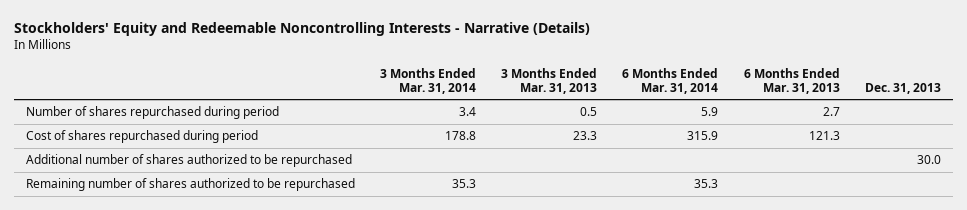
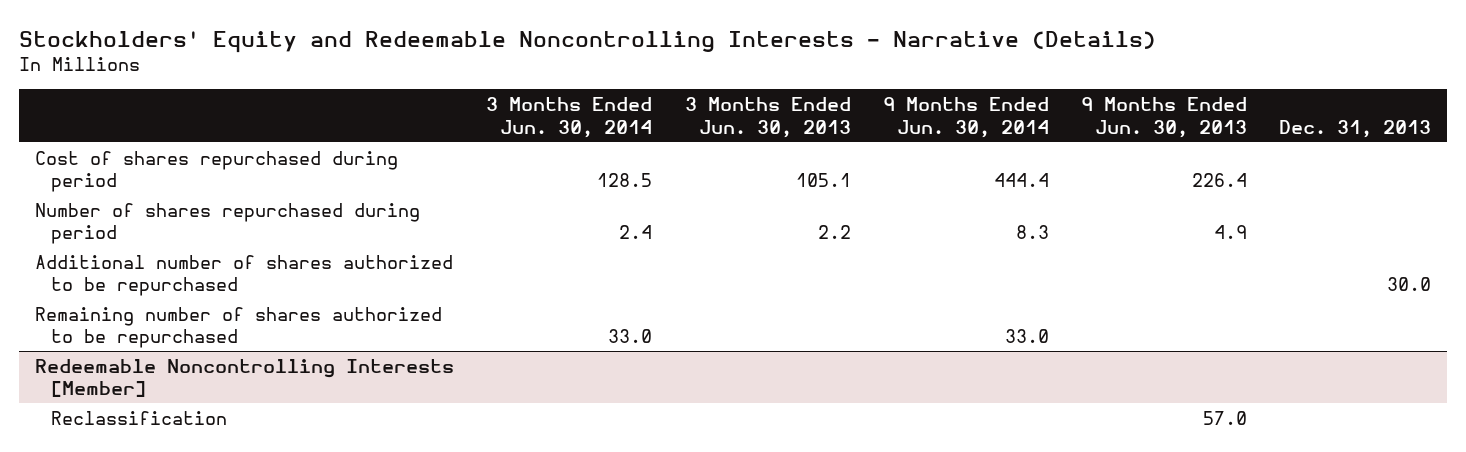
[380,67,477,94] 3 Months Ended Mar. 31, 2014 -> none
[501,67,598,94] 3 Months Ended Mar. 31, 2013 -> none
[622,67,719,94] 6 Months Ended Mar. 31, 2014 -> none
[743,67,840,94] 6 Months Ended Mar. 31, 2013 -> none
none -> [486,97,653,138] 3 Months Ended Jun. 30, 2014
none -> [684,97,851,138] 3 Months Ended Jun. 30, 2013
none -> [882,97,1049,138] 9 Months Ended Jun. 30, 2014
none -> [1080,97,1247,138] 9 Months Ended Jun. 30, 2013
[26,106,280,120] Number of shares repurchased during period -> [35,202,421,245] Number of shares repurchased during period
none -> [35,358,455,398] Redeemable Noncontrolling Interests [Member]
none -> [50,410,227,425] Reclassification

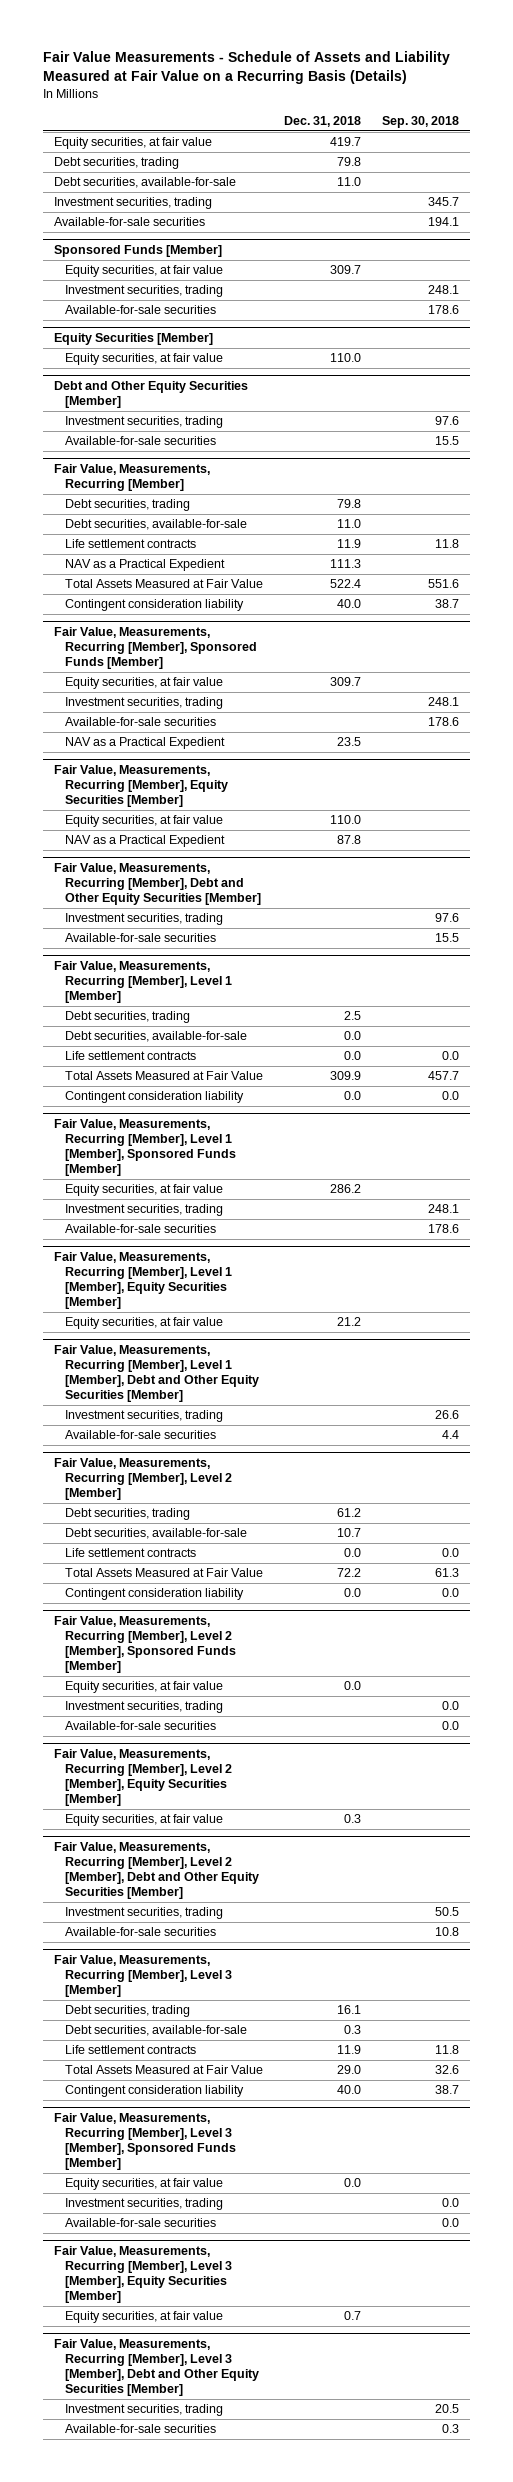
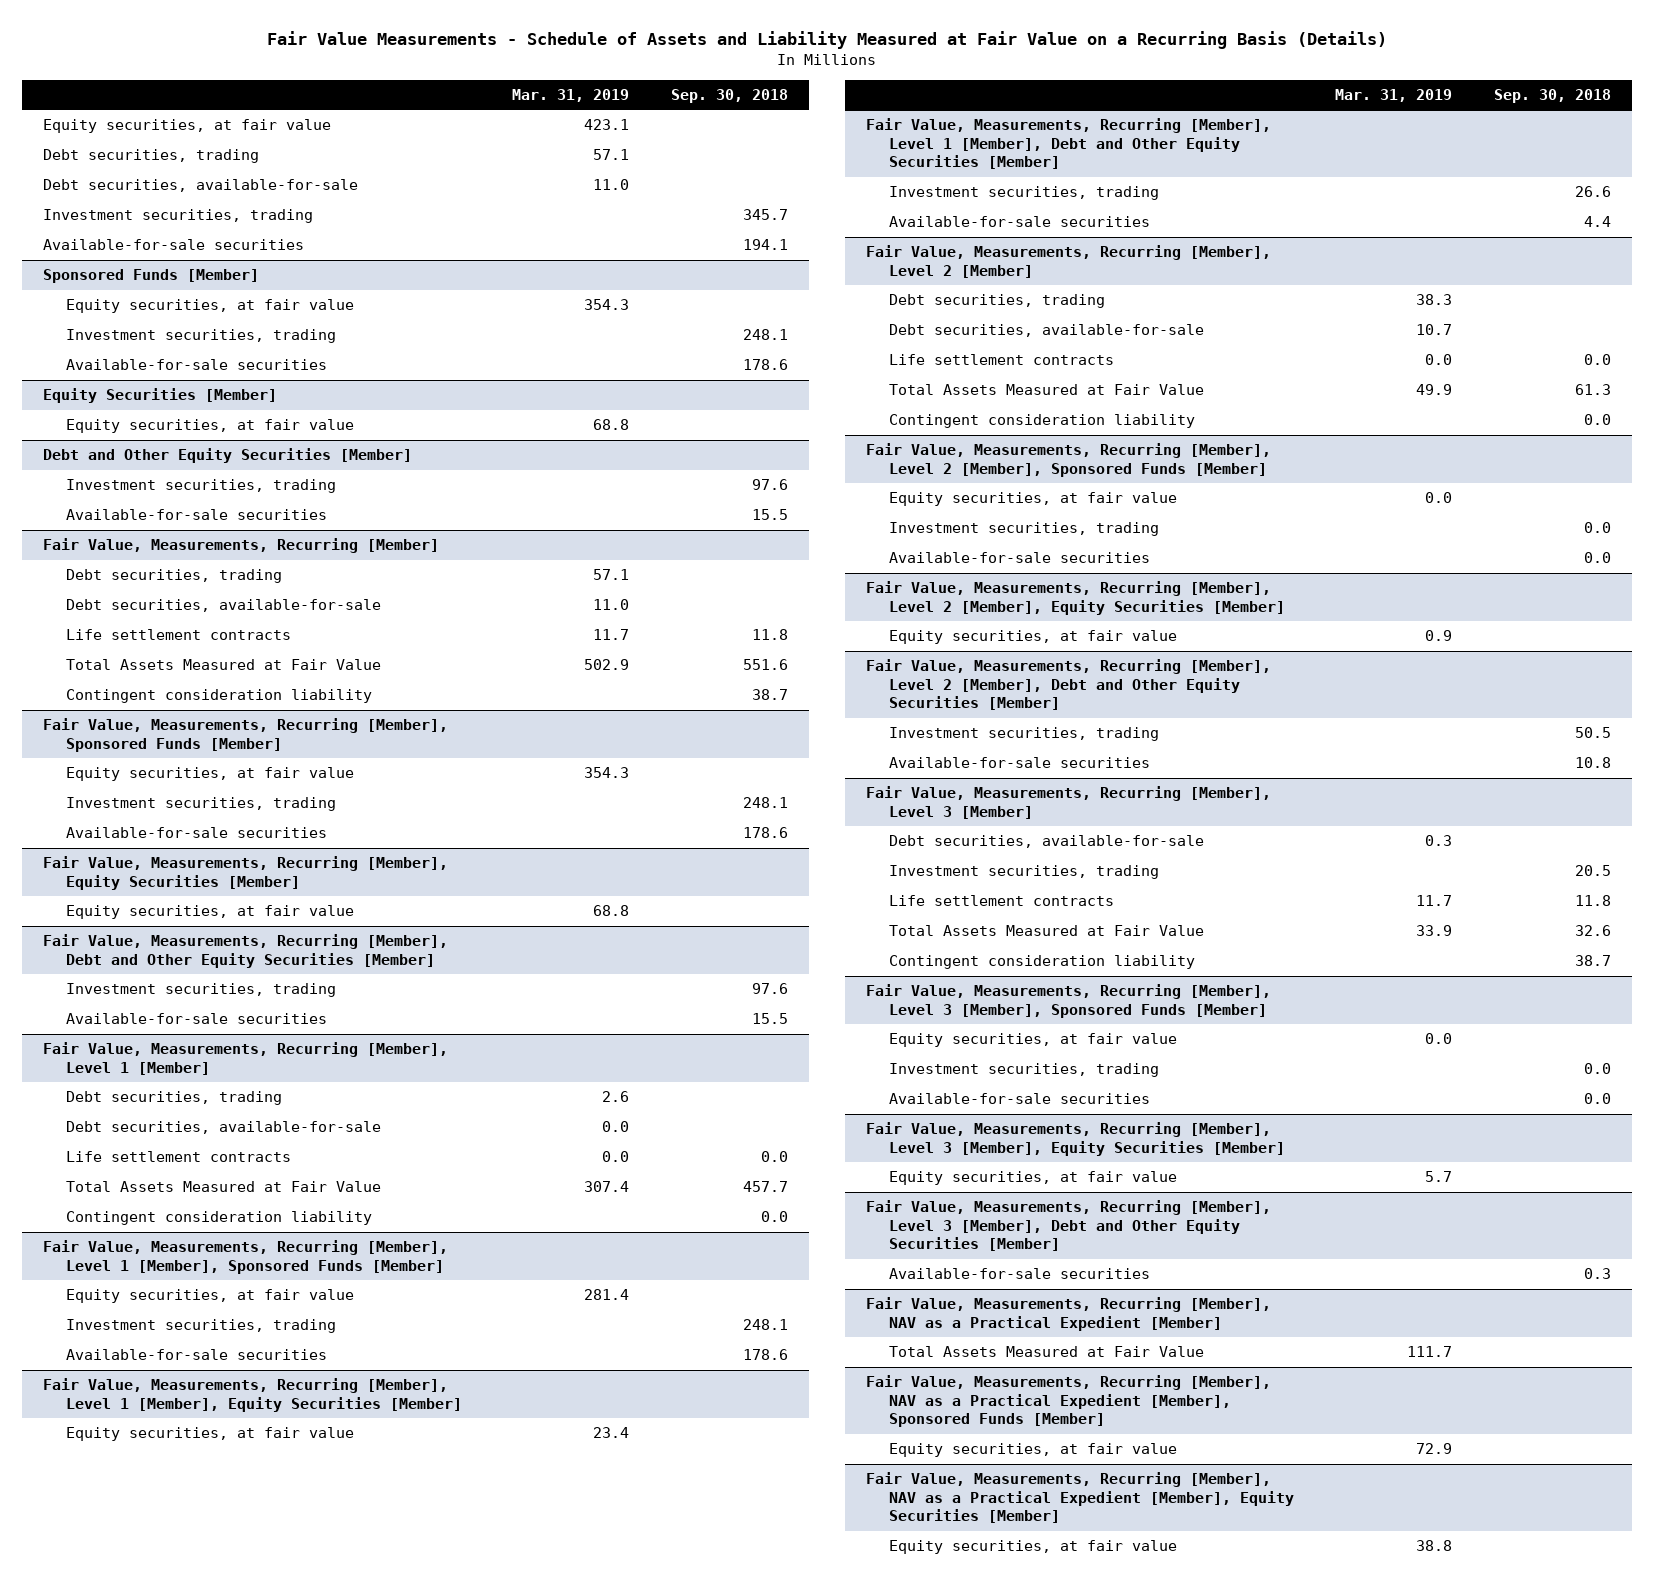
[284,115,362,127] Dec. 31, 2018 -> none
none -> [512,88,630,102] Mar. 31, 2019
[64,559,225,572] NAV as a Practical Expedient -> none
[64,737,225,750] NAV as a Practical Expedient -> none
[64,835,225,848] NAV as a Practical Expedient -> none
[64,2005,190,2018] Debt securities, trading -> none
none -> [888,865,1159,880] Investment securities, trading
[64,2404,223,2417] Investment securities, trading -> none
none -> [865,1297,1271,1331] Fair Value, Measurements, Recurring [Member], NAV as a Practical Expedient [Member]
none -> [888,1346,1204,1358] Total Assets Measured at Fair Value
none -> [865,1375,1271,1428] Fair Value, Measurements, Recurring [Member], NAV as a Practical Expedient [Member], Sponsored Funds [Member]
none -> [888,1443,1177,1458] Equity securities, at fair value
none -> [865,1472,1294,1524] Fair Value, Measurements, Recurring [Member], NAV as a Practical Expedient [Member], Equity Securities [Member]
none -> [888,1540,1177,1555] Equity securities, at fair value

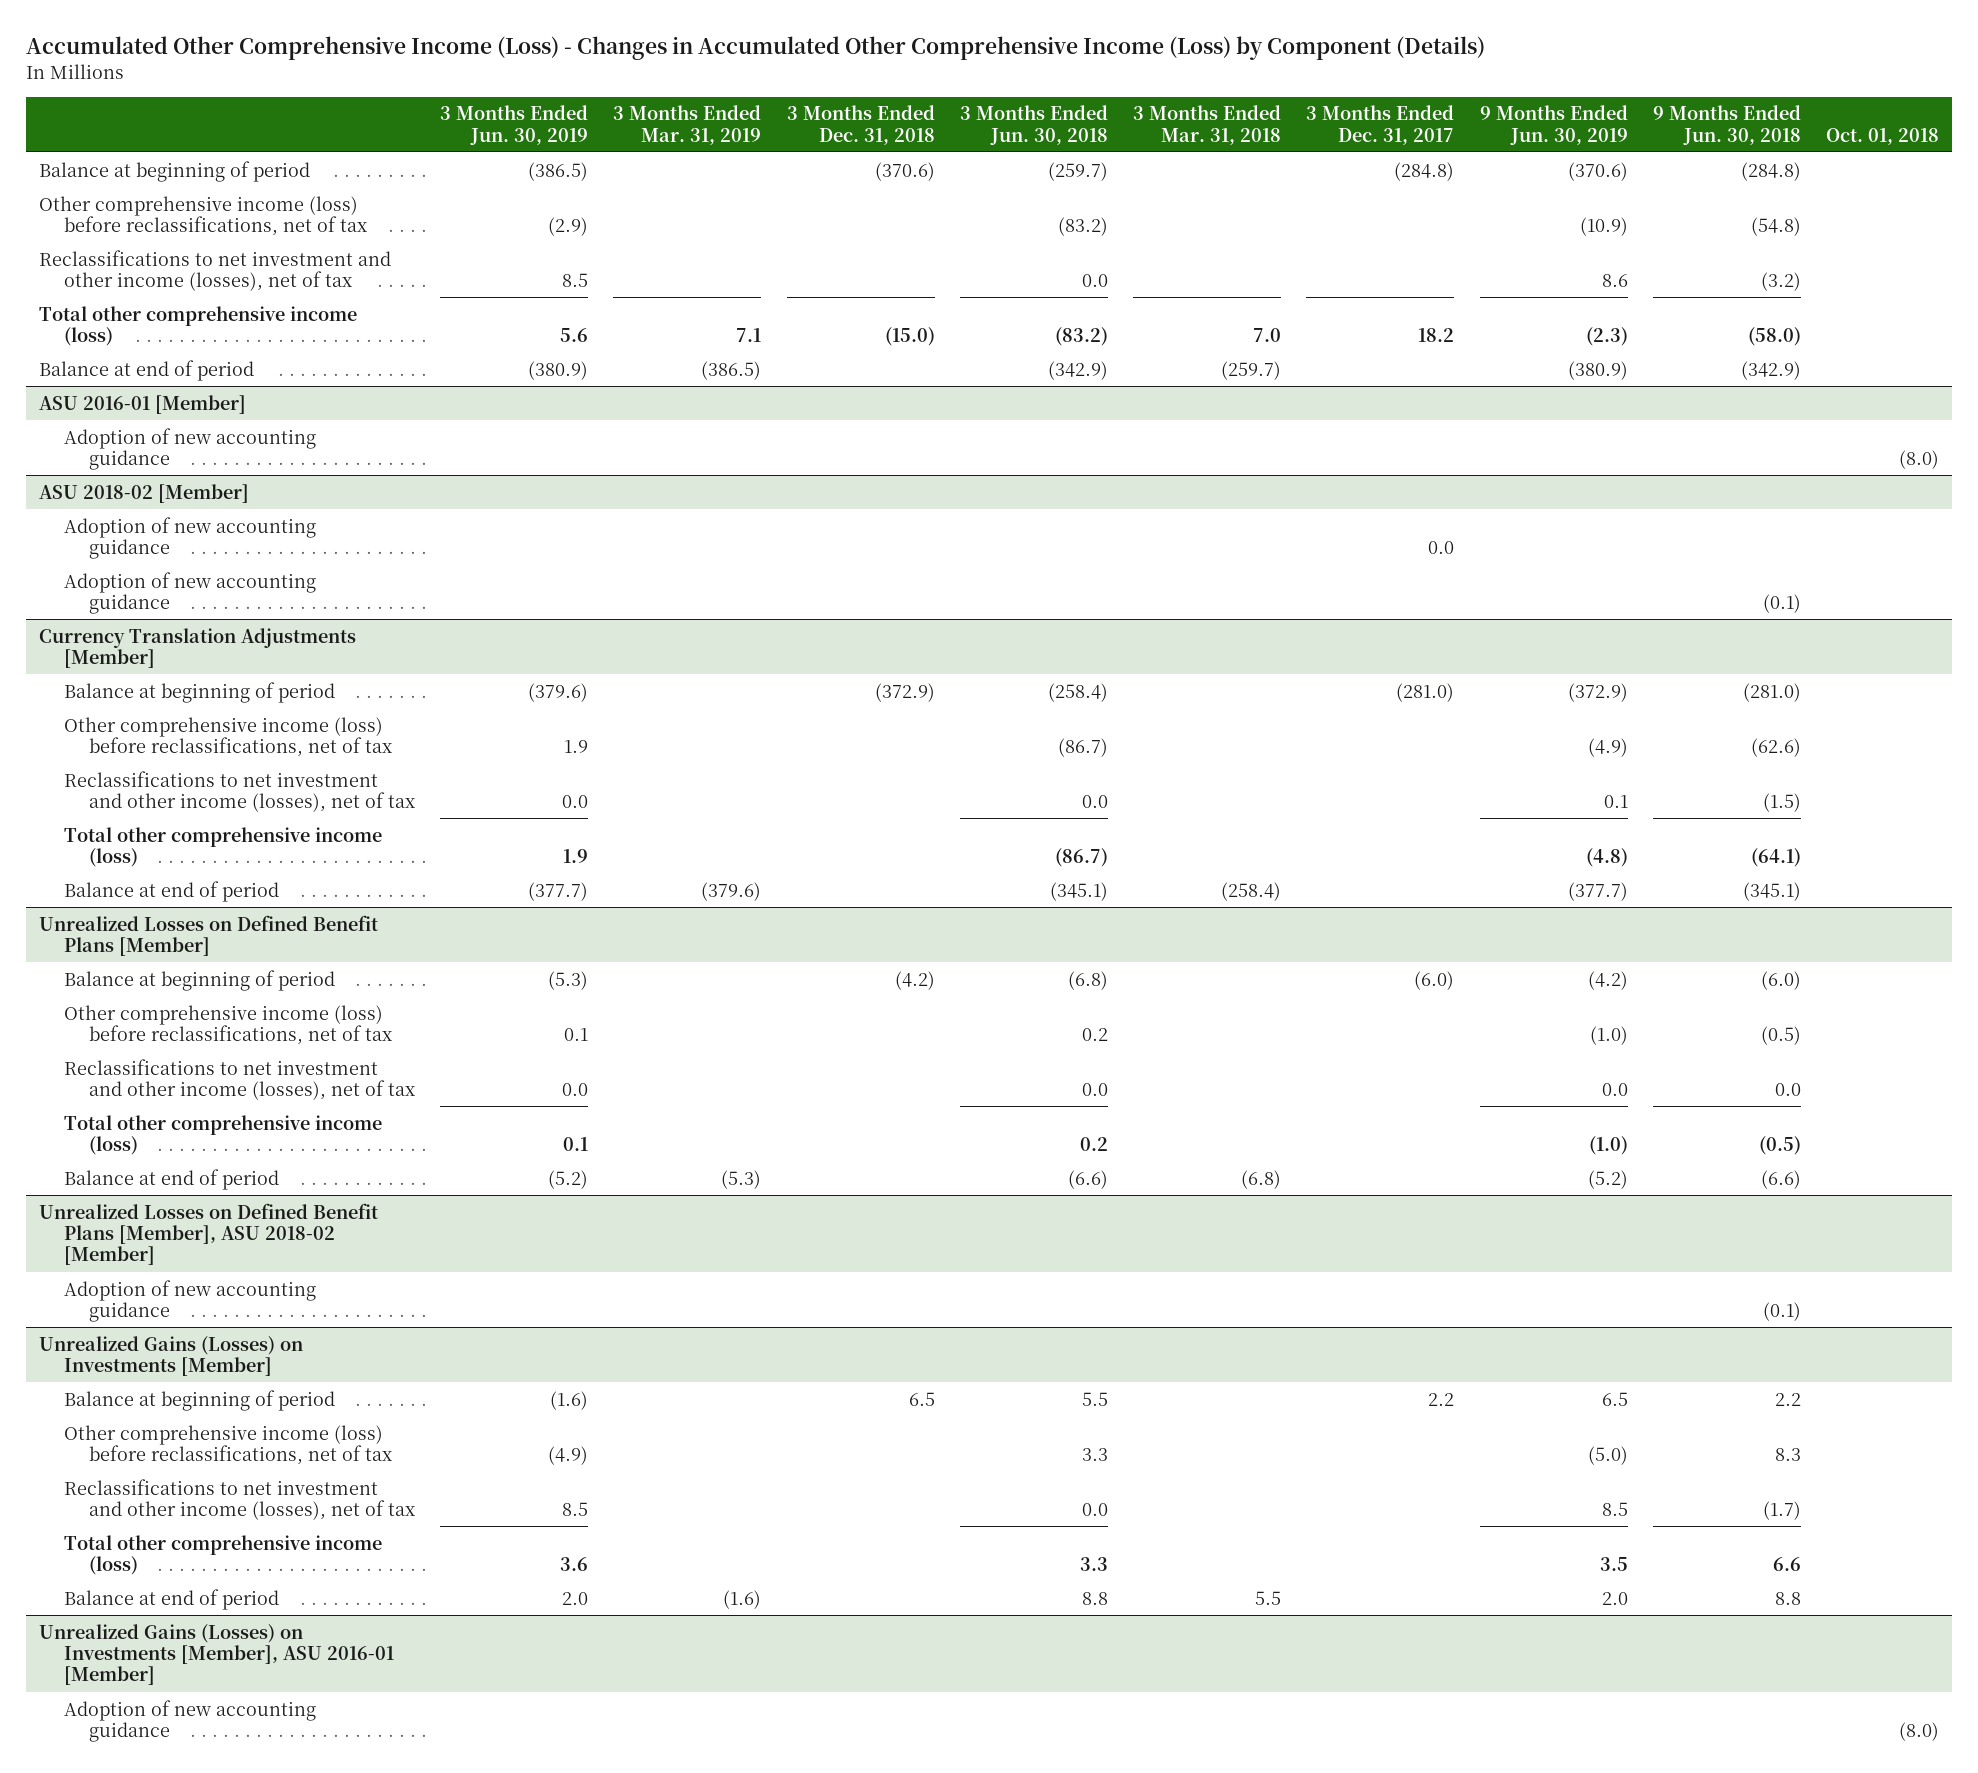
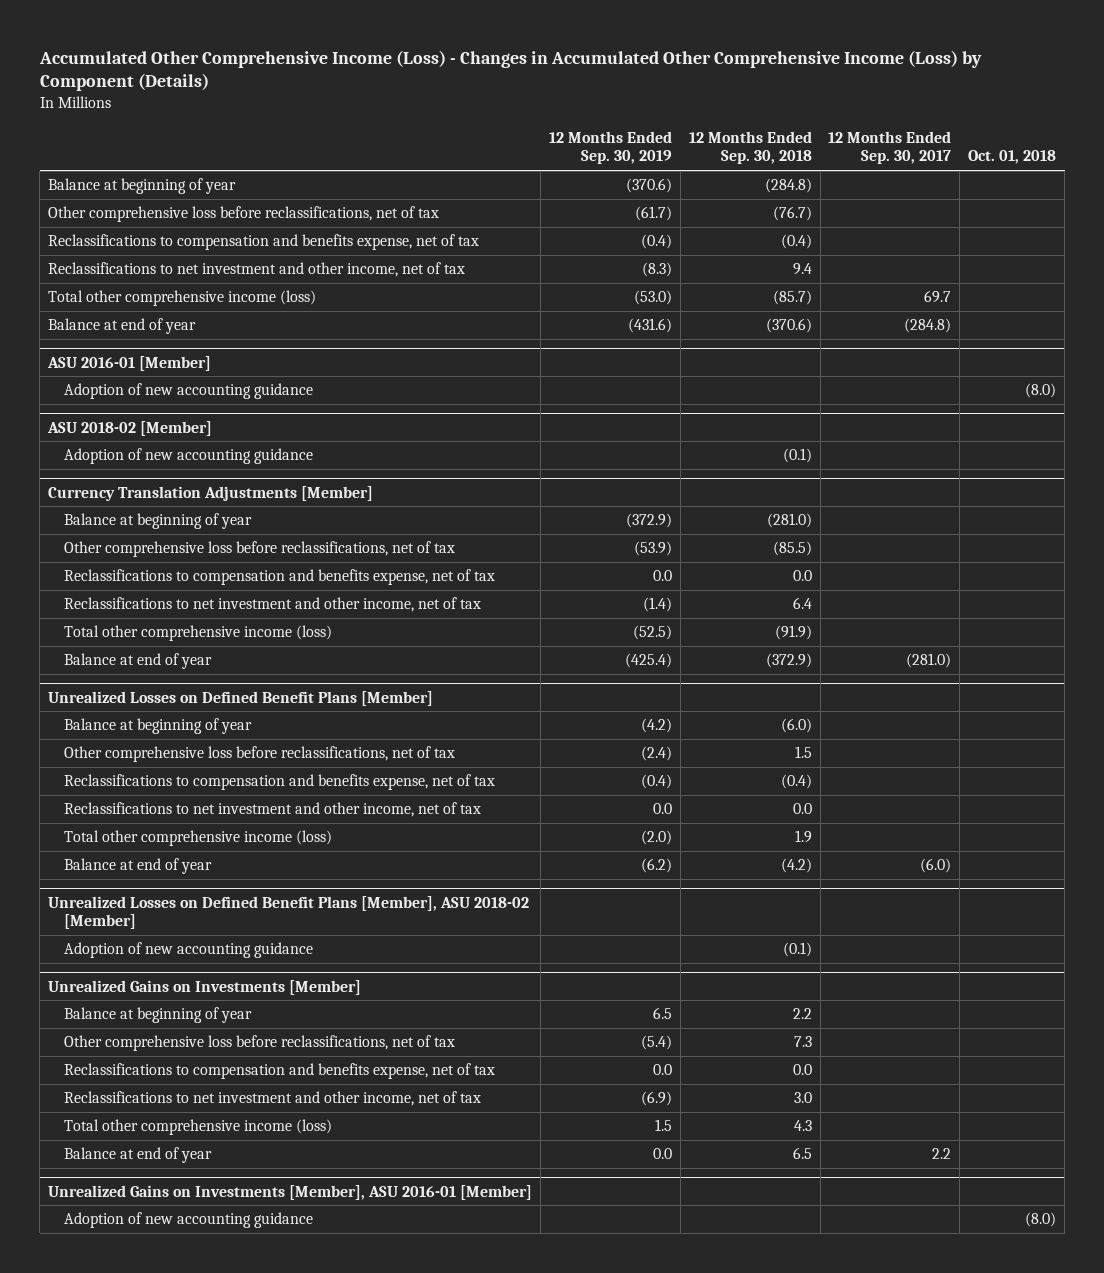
[440,105,589,145] 3 Months Ended Jun. 30, 2019 -> none
[613,105,762,145] 3 Months Ended Mar. 31, 2019 -> none
[786,105,935,145] 3 Months Ended Dec. 31, 2018 -> none
[959,105,1108,145] 3 Months Ended Jun. 30, 2018 -> none
[1133,105,1282,145] 3 Months Ended Mar. 31, 2018 -> none
[1306,105,1455,145] 3 Months Ended Dec. 31, 2017 -> none
[1479,105,1628,145] 9 Months Ended Jun. 30, 2019 -> none
[1653,105,1802,145] 9 Months Ended Jun. 30, 2018 -> none
none -> [548,130,672,165] 12 Months Ended Sep. 30, 2019
none -> [688,130,812,165] 12 Months Ended Sep. 30, 2018
none -> [828,130,952,165] 12 Months Ended Sep. 30, 2017
[38,160,310,182] Balance at beginning of period -> [48,178,237,195] Balance at beginning of year
[38,195,367,236] Other comprehensive income (loss) before reclassifications, net of tax -> [48,206,440,223] Other comprehensive loss before reclassifications, net of tax
none -> [48,234,480,251] Reclassifications to compensation and benefits expense, net of tax
[38,249,391,291] Reclassifications to net investment and other income (losses), net of tax -> [48,262,466,278] Reclassifications to net investment and other income, net of tax
[38,359,254,381] Balance at end of period -> [48,318,197,335] Balance at end of year
[63,571,316,614] Adoption of new accounting guidance -> none
[63,681,335,703] Balance at beginning of period -> [63,513,252,530] Balance at beginning of year
[63,716,392,757] Other comprehensive income (loss) before reclassifications, net of tax -> [63,541,455,558] Other comprehensive loss before reclassifications, net of tax
none -> [63,569,495,586] Reclassifications to compensation and benefits expense, net of tax
[63,770,415,812] Reclassifications to net investment and other income (losses), net of tax -> [63,597,481,613] Reclassifications to net investment and other income, net of tax
[63,880,279,902] Balance at end of period -> [63,653,212,670] Balance at end of year
[63,969,335,991] Balance at beginning of period -> [63,718,252,735] Balance at beginning of year
[63,1004,392,1045] Other comprehensive income (loss) before reclassifications, net of tax -> [63,746,455,763] Other comprehensive loss before reclassifications, net of tax
none -> [63,774,495,791] Reclassifications to compensation and benefits expense, net of tax
[63,1058,415,1100] Reclassifications to net investment and other income (losses), net of tax -> [63,802,481,818] Reclassifications to net investment and other income, net of tax
[63,1168,279,1190] Balance at end of period -> [63,858,212,875] Balance at end of year
[38,1335,303,1376] Unrealized Gains (Losses) on Investments [Member] -> [48,979,362,995] Unrealized Gains on Investments [Member]
[63,1389,335,1411] Balance at beginning of period -> [63,1007,252,1024] Balance at beginning of year
[63,1424,392,1465] Other comprehensive income (loss) before reclassifications, net of tax -> [63,1035,455,1052] Other comprehensive loss before reclassifications, net of tax
none -> [63,1063,495,1080] Reclassifications to compensation and benefits expense, net of tax
[63,1478,415,1520] Reclassifications to net investment and other income (losses), net of tax -> [63,1091,481,1107] Reclassifications to net investment and other income, net of tax
[63,1588,279,1610] Balance at end of period -> [63,1147,212,1164] Balance at end of year
[38,1623,394,1686] Unrealized Gains (Losses) on Investments [Member], ASU 2016-01 [Member] -> [48,1184,533,1200] Unrealized Gains on Investments [Member], ASU 2016-01 [Member]

